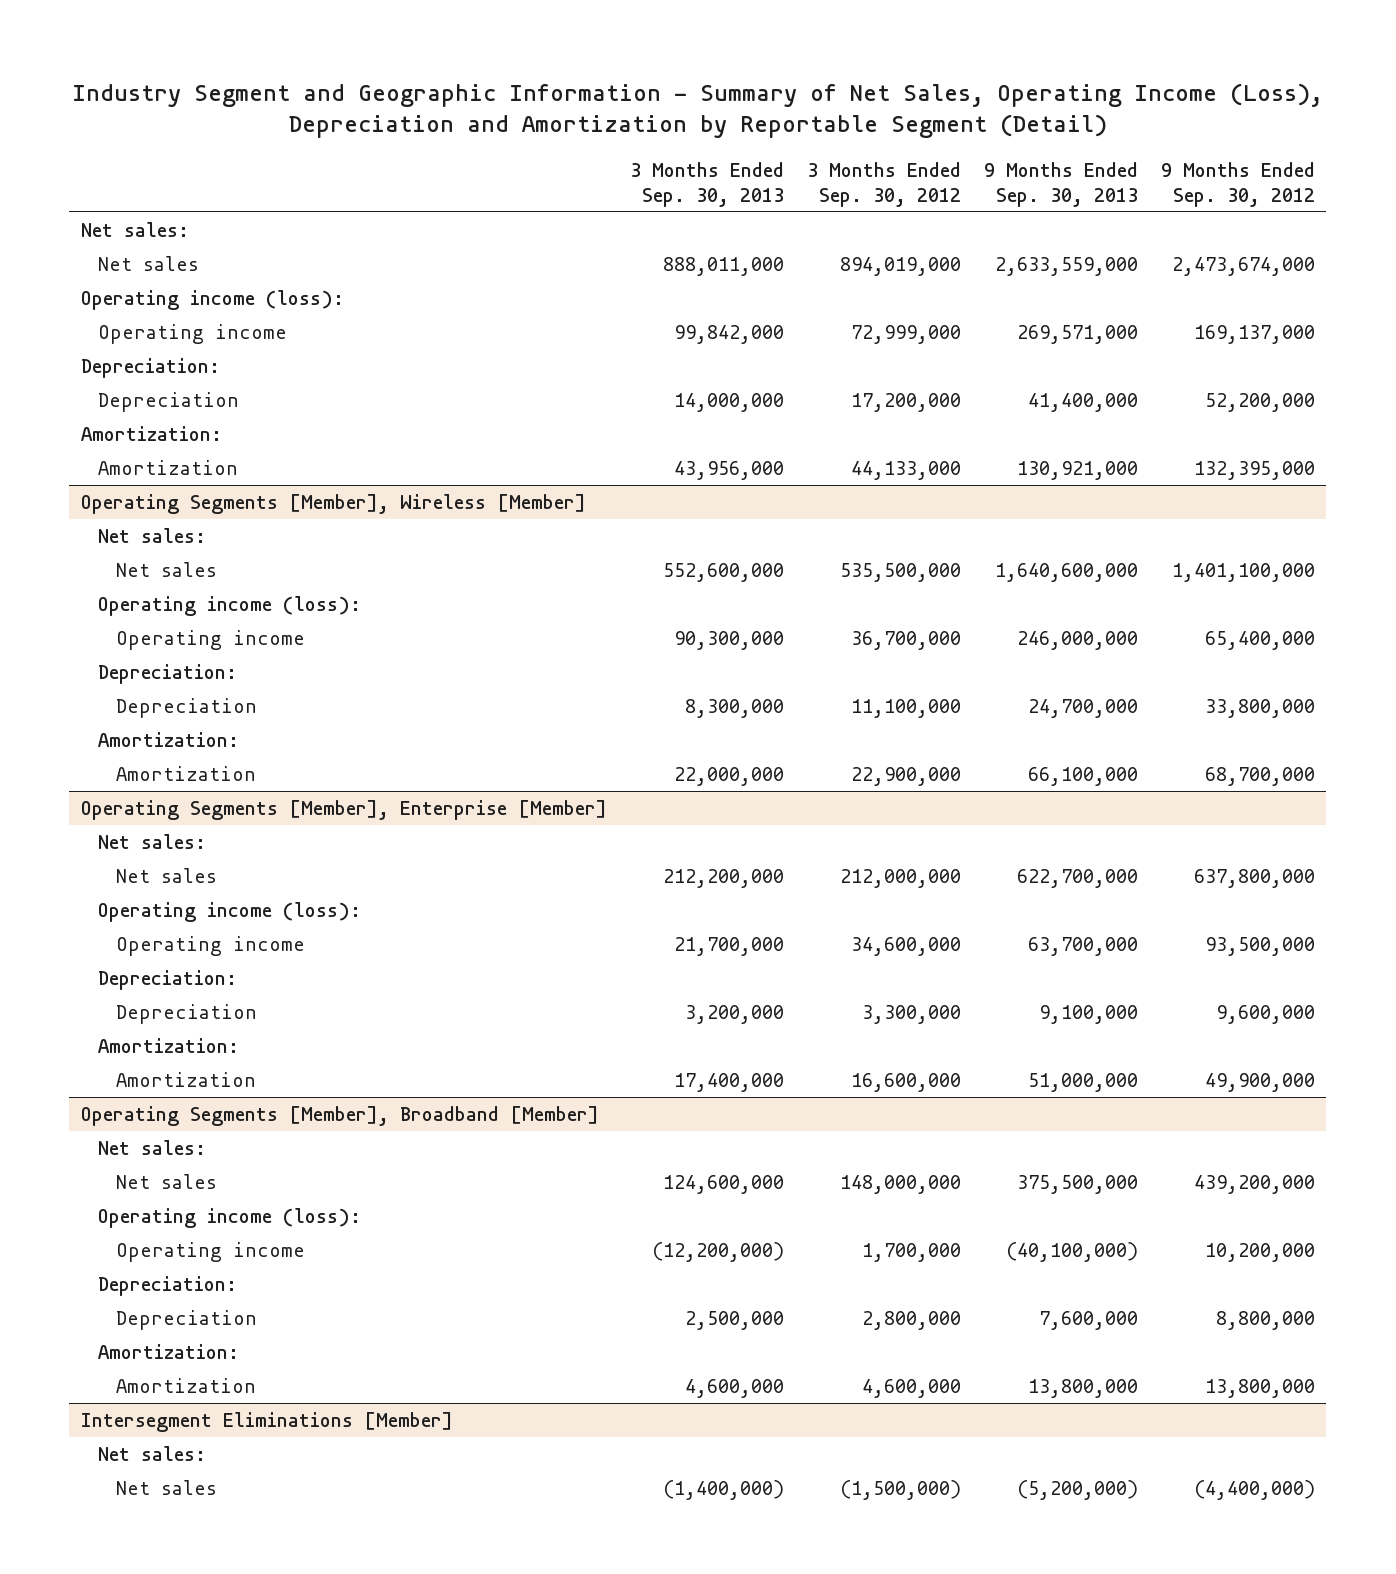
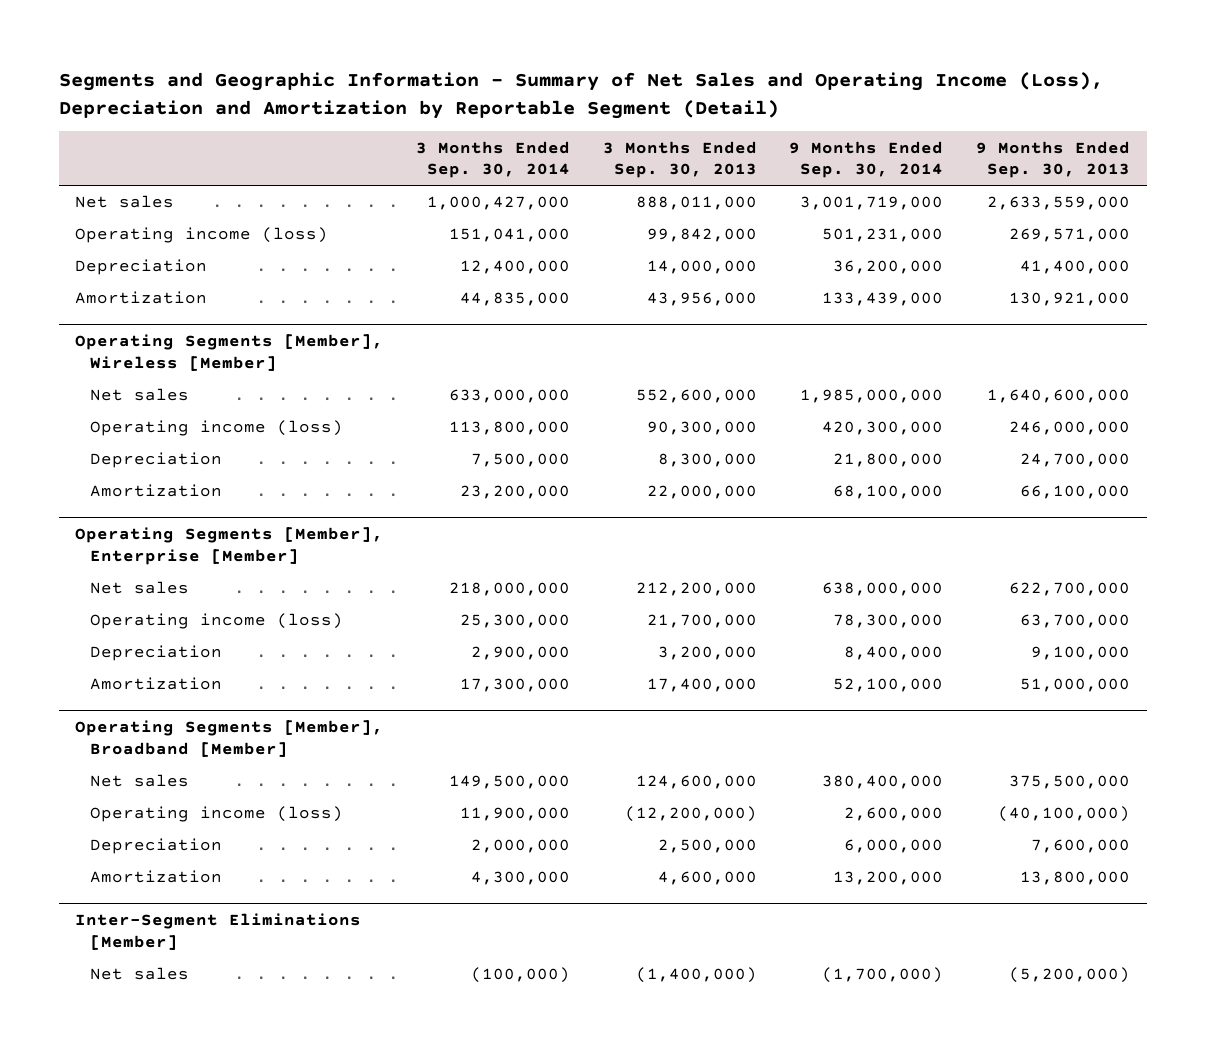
[71,82,1323,139] Industry Segment and Geographic Information - Summary of Net Sales, Operating Income (Loss), Depreciation and Amortization by Reportable Segment (Detail) -> [58,72,1103,119] Segments and Geographic Information - Summary of Net Sales and Operating Income (Loss), Depreciation and Amortization by Reportable Segment (Detail)
[806,161,961,207] 3 Months Ended Sep. 30, 2012 -> none
[1160,161,1315,207] 9 Months Ended Sep. 30, 2012 -> none
none -> [415,140,570,179] 3 Months Ended Sep. 30, 2014
none -> [789,140,944,179] 9 Months Ended Sep. 30, 2014
[80,222,189,238] Net sales: -> none
[80,290,344,311] Operating income (loss): -> none
[80,358,220,379] Depreciation: -> none
[98,324,288,345] Operating income -> [74,227,328,244] Operating income (loss)
[80,426,222,442] Amortization: -> none
[98,528,207,544] Net sales: -> none
[98,596,362,617] Operating income (loss): -> none
[98,664,238,685] Depreciation: -> none
[115,630,305,651] Operating income -> [90,420,344,437] Operating income (loss)
[98,732,240,748] Amortization: -> none
[98,834,207,850] Net sales: -> none
[98,902,362,923] Operating income (loss): -> none
[98,970,238,991] Depreciation: -> none
[115,936,305,957] Operating income -> [90,613,344,630] Operating income (loss)
[98,1038,240,1054] Amortization: -> none
[98,1140,207,1156] Net sales: -> none
[98,1208,362,1229] Operating income (loss): -> none
[98,1276,238,1297] Depreciation: -> none
[115,1242,305,1263] Operating income -> [90,806,344,823] Operating income (loss)
[98,1344,240,1360] Amortization: -> none
[80,1412,453,1433] Intersegment Eliminations [Member] -> none
[98,1446,207,1462] Net sales: -> none
none -> [74,913,361,950] Inter-Segment Eliminations [Member]

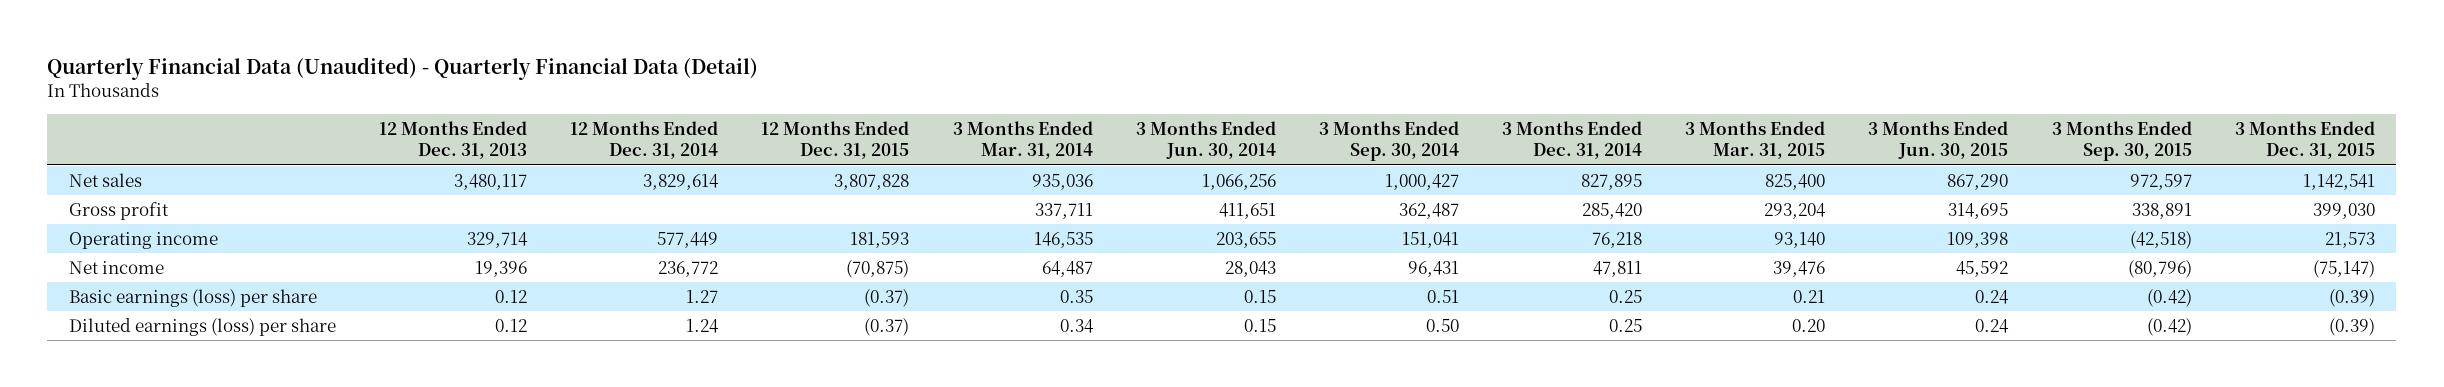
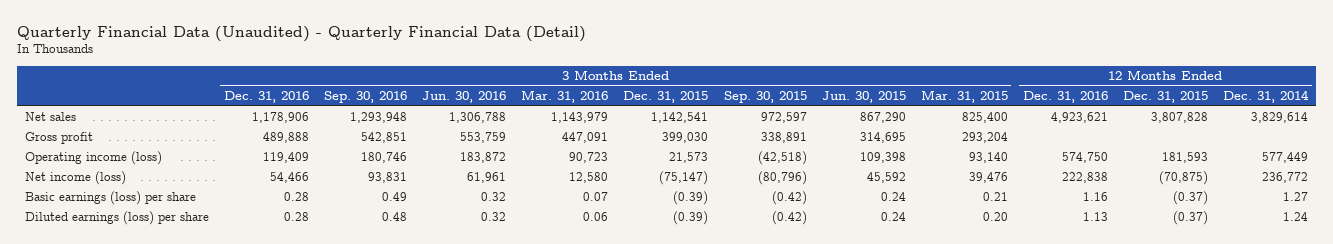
[379,121,528,160] 12 Months Ended Dec. 31, 2013 -> none
[952,121,1093,160] 3 Months Ended Mar. 31, 2014 -> none
[1135,121,1276,160] 3 Months Ended Jun. 30, 2014 -> none
[1318,121,1459,162] 3 Months Ended Sep. 30, 2014 -> none
[1502,121,1643,160] 3 Months Ended Dec. 31, 2014 -> none
none -> [224,91,310,104] Dec. 31, 2016
none -> [324,91,408,104] Sep. 30, 2016
none -> [422,91,507,104] Jun. 30, 2016
none -> [521,90,609,104] Mar. 31, 2016
none -> [1022,91,1108,104] Dec. 31, 2016
[68,231,218,249] Operating income -> [24,151,162,166] Operating income (loss)
[68,260,164,274] Net income -> [24,171,126,186] Net income (loss)

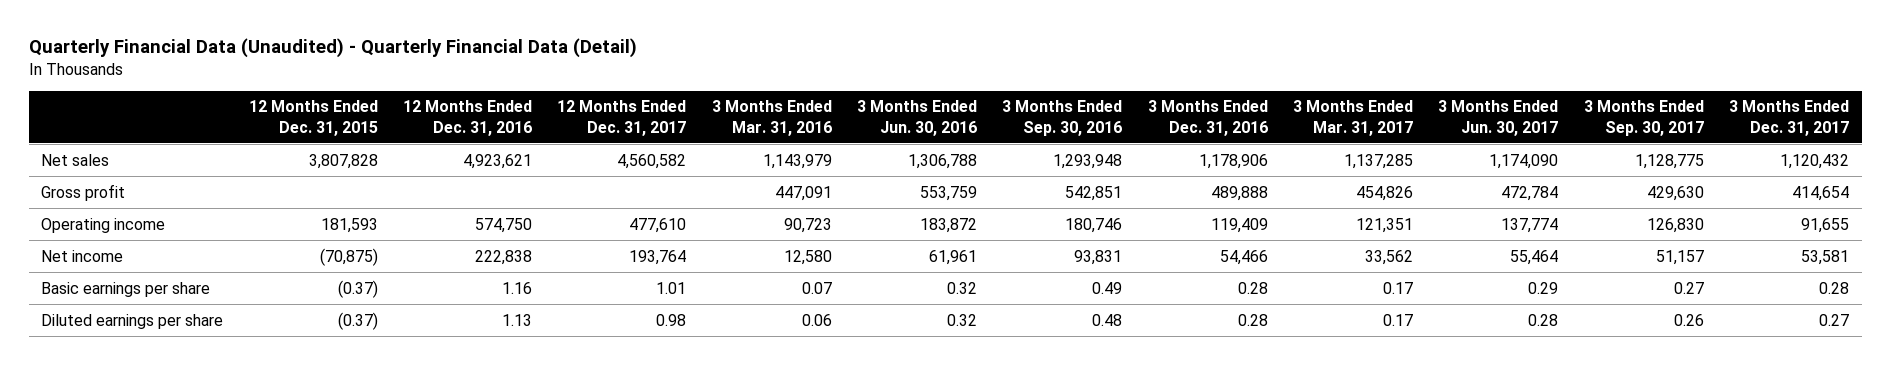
[623,91,709,104] Dec. 31, 2015 -> none
[723,91,807,104] Sep. 30, 2015 -> none
[821,91,906,104] Jun. 30, 2015 -> none
[920,90,1008,104] Mar. 31, 2015 -> none
[1223,90,1310,104] Dec. 31, 2014 -> none
none -> [557,100,687,136] 12 Months Ended Dec. 31, 2017
none -> [1293,100,1414,136] 3 Months Ended Mar. 31, 2017
none -> [1438,100,1559,136] 3 Months Ended Jun. 30, 2017
none -> [1583,100,1704,136] 3 Months Ended Sep. 30, 2017
none -> [1729,100,1850,136] 3 Months Ended Dec. 31, 2017
[24,151,162,166] Operating income (loss) -> [41,217,166,233] Operating income
[24,171,126,186] Net income (loss) -> [41,249,124,262] Net income
[24,191,196,206] Basic earnings (loss) per share -> [41,281,211,297] Basic earnings per share
[24,211,209,226] Diluted earnings (loss) per share -> [41,313,224,329] Diluted earnings per share

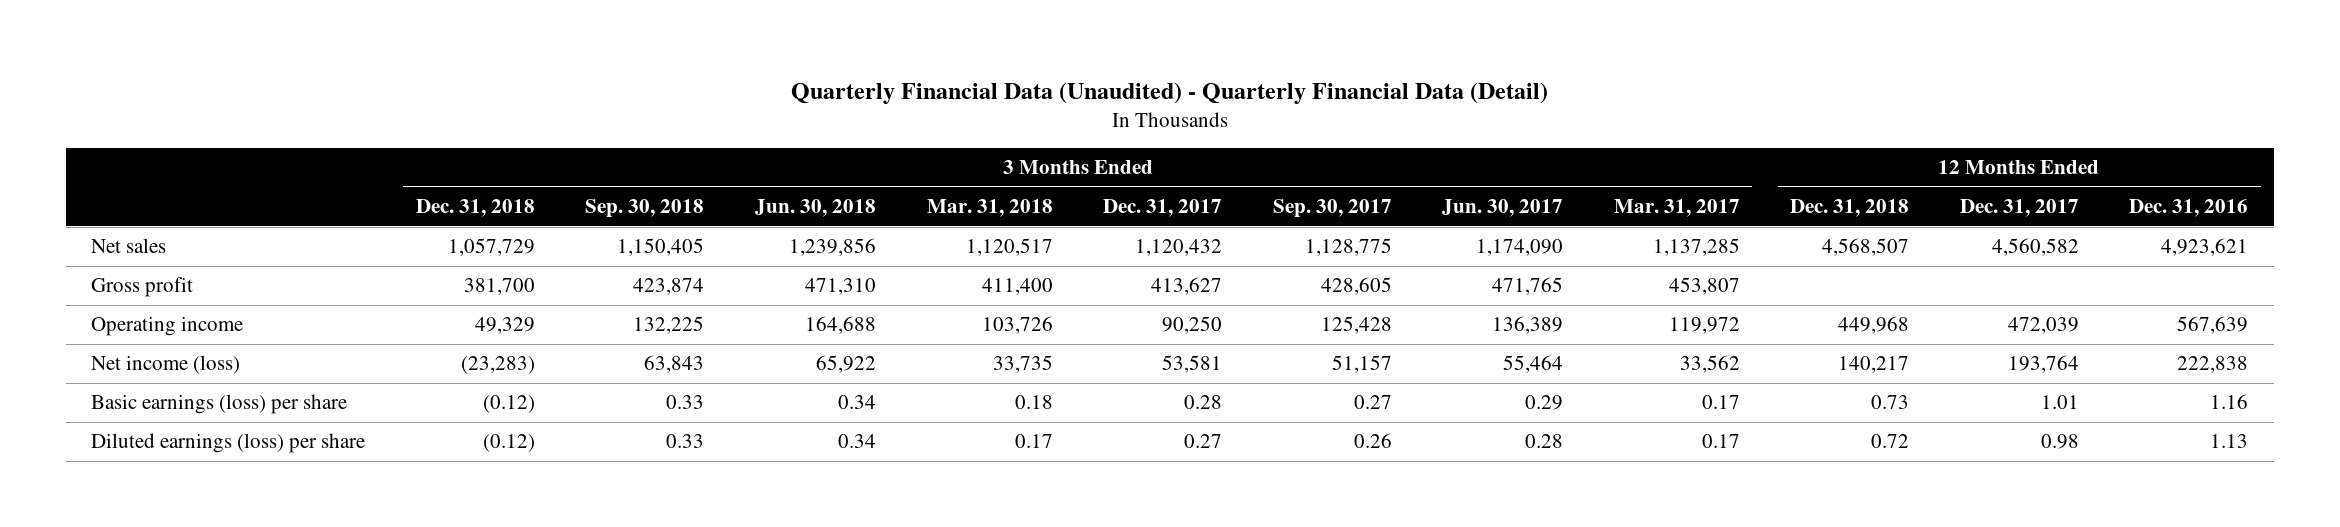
[248,100,378,136] 12 Months Ended Dec. 31, 2015 -> none
[711,100,832,136] 3 Months Ended Mar. 31, 2016 -> none
[857,100,978,136] 3 Months Ended Jun. 30, 2016 -> none
[1002,100,1123,136] 3 Months Ended Sep. 30, 2016 -> none
[1147,100,1268,136] 3 Months Ended Dec. 31, 2016 -> none
none -> [415,199,535,218] Dec. 31, 2018
none -> [585,199,705,219] Sep. 30, 2018
none -> [754,199,876,218] Jun. 30, 2018
none -> [926,199,1053,218] Mar. 31, 2018
none -> [1790,199,1910,218] Dec. 31, 2018
[1356,185,1414,201] 454,826 -> [1668,277,1740,296] 453,807
[1501,185,1559,201] 472,784 -> [1492,277,1564,296] 471,765
[1646,185,1704,201] 429,630 -> [1320,277,1392,296] 428,605
[1792,185,1850,201] 414,654 -> [1151,277,1223,296] 413,627
[475,217,533,233] 574,750 -> [2177,316,2249,335] 567,639
[629,217,687,233] 477,610 -> [2007,317,2079,335] 472,039
[1356,217,1414,233] 121,351 -> [1668,317,1740,335] 119,972
[1501,217,1559,233] 137,774 -> [1492,316,1564,335] 136,389
[1646,217,1704,233] 126,830 -> [1320,316,1392,335] 125,428
[1801,217,1850,233] 91,655 -> [1162,316,1223,335] 90,250
[41,249,124,262] Net income -> [91,355,241,375] Net income (loss)
[41,281,211,297] Basic earnings per share -> [91,394,348,415] Basic earnings (loss) per share
[41,313,224,329] Diluted earnings per share -> [91,433,366,454] Diluted earnings (loss) per share

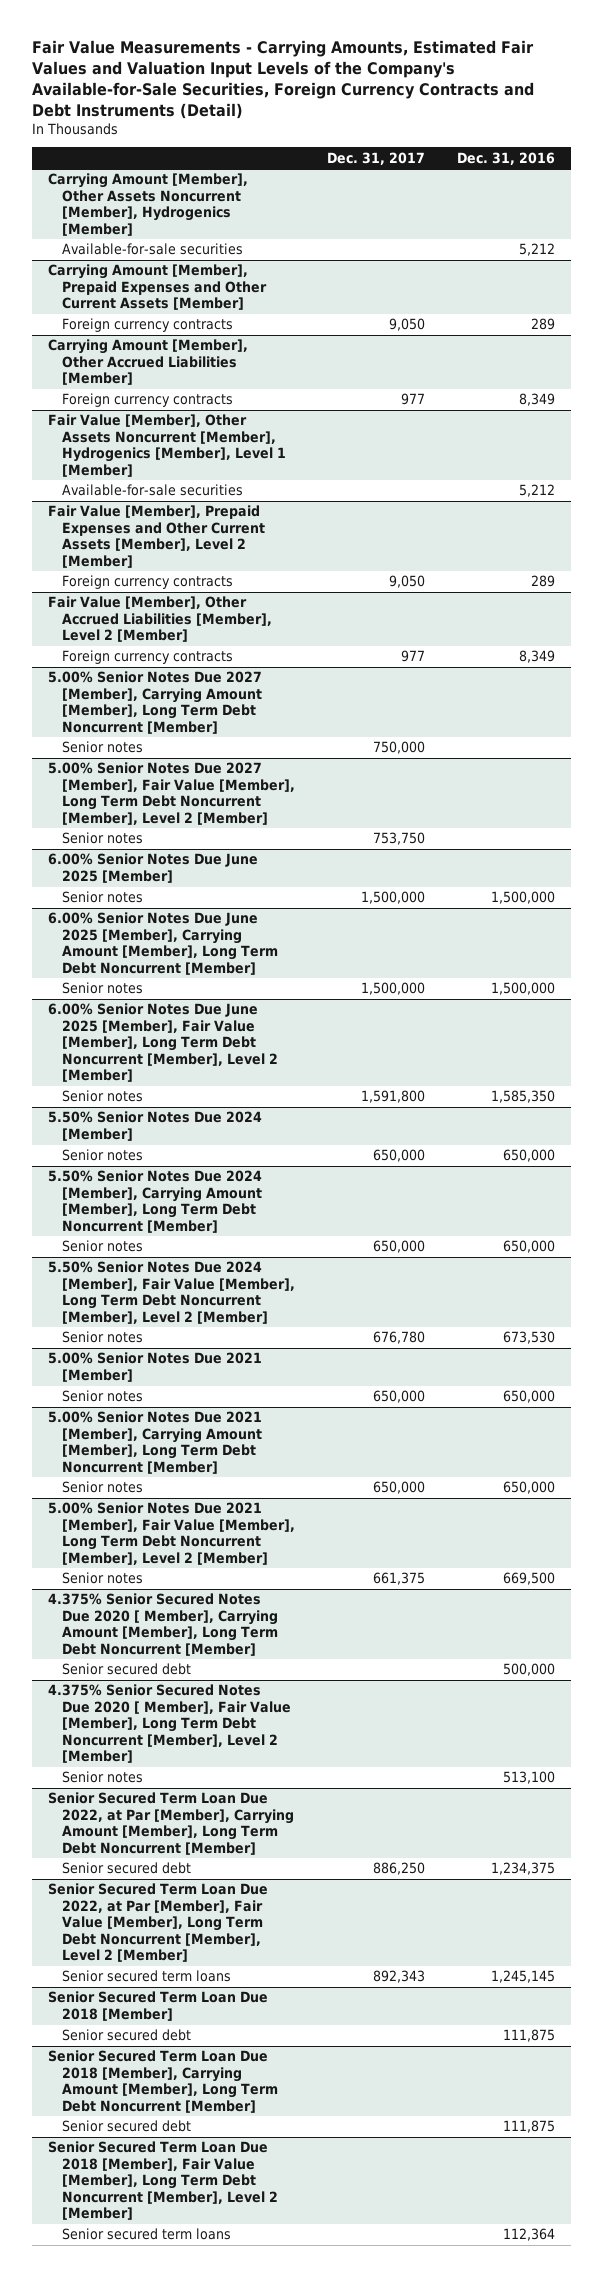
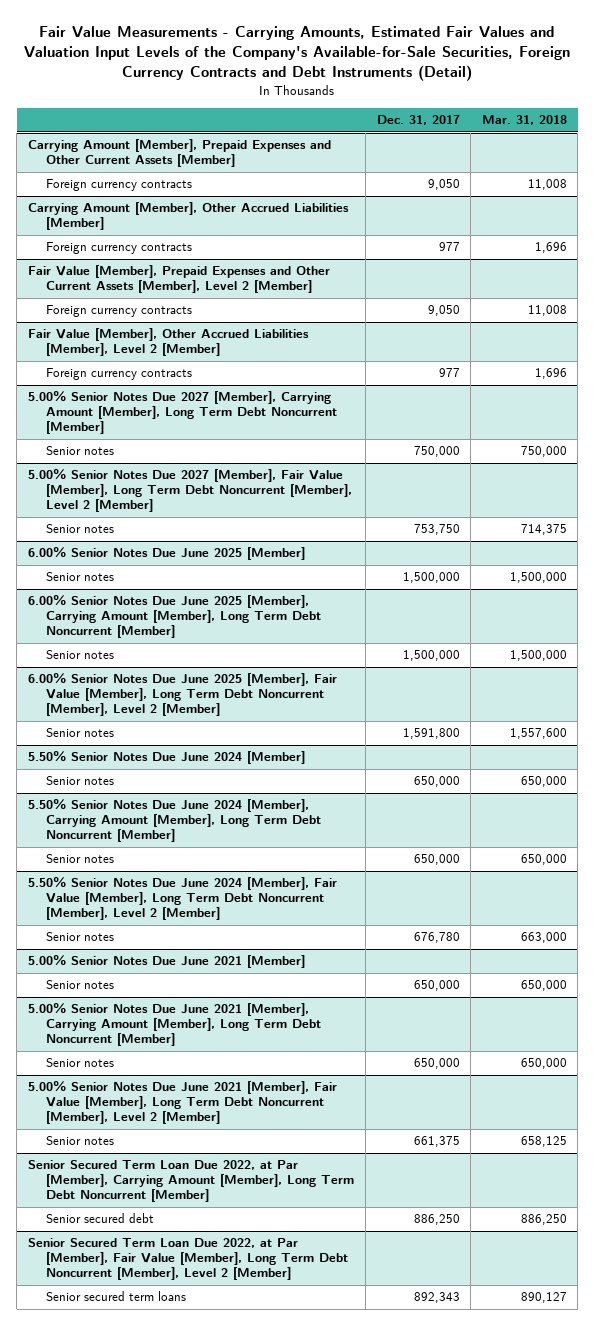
[457,151,556,165] Dec. 31, 2016 -> none
none -> [481,115,567,126] Mar. 31, 2018
[48,173,249,236] Carrying Amount [Member], Other Assets Noncurrent [Member], Hydrogenics [Member] -> none
[61,243,243,256] Available-for-sale securities -> none
[48,414,286,477] Fair Value [Member], Other Assets Noncurrent [Member], Hydrogenics [Member], Level 1 [Member] -> none
[61,484,243,497] Available-for-sale securities -> none
[48,1111,263,1141] 5.50% Senior Notes Due 2024 [Member] -> [27,751,305,765] 5.50% Senior Notes Due June 2024 [Member]
[48,1170,263,1233] 5.50% Senior Notes Due 2024 [Member], Carrying Amount [Member], Long Term Debt Noncurrent [Member] -> [27,799,322,843] 5.50% Senior Notes Due June 2024 [Member], Carrying Amount [Member], Long Term Debt Noncurrent [Member]
[48,1261,295,1324] 5.50% Senior Notes Due 2024 [Member], Fair Value [Member], Long Term Debt Noncurrent [Member], Level 2 [Member] -> [27,877,337,921] 5.50% Senior Notes Due June 2024 [Member], Fair Value [Member], Long Term Debt Noncurrent [Member], Level 2 [Member]
[48,1352,263,1382] 5.00% Senior Notes Due 2021 [Member] -> [27,955,305,969] 5.00% Senior Notes Due June 2021 [Member]
[48,1411,263,1474] 5.00% Senior Notes Due 2021 [Member], Carrying Amount [Member], Long Term Debt Noncurrent [Member] -> [27,1003,322,1047] 5.00% Senior Notes Due June 2021 [Member], Carrying Amount [Member], Long Term Debt Noncurrent [Member]
[48,1502,295,1565] 5.00% Senior Notes Due 2021 [Member], Fair Value [Member], Long Term Debt Noncurrent [Member], Level 2 [Member] -> [27,1081,337,1125] 5.00% Senior Notes Due June 2021 [Member], Fair Value [Member], Long Term Debt Noncurrent [Member], Level 2 [Member]
[48,1593,278,1656] 4.375% Senior Secured Notes Due 2020 [ Member], Carrying Amount [Member], Long Term Debt Noncurrent [Member] -> none
[61,1663,191,1676] Senior secured debt -> none
[48,1684,291,1764] 4.375% Senior Secured Notes Due 2020 [ Member], Fair Value [Member], Long Term Debt Noncurrent [Member], Level 2 [Member] -> none
[61,1771,143,1784] Senior notes -> none
[48,1991,269,2021] Senior Secured Term Loan Due 2018 [Member] -> none
[61,2029,191,2042] Senior secured debt -> none
[48,2050,278,2113] Senior Secured Term Loan Due 2018 [Member], Carrying Amount [Member], Long Term Debt Noncurrent [Member] -> none
[61,2120,191,2133] Senior secured debt -> none
[48,2141,278,2221] Senior Secured Term Loan Due 2018 [Member], Fair Value [Member], Long Term Debt Noncurrent [Member], Level 2 [Member] -> none
[61,2228,231,2241] Senior secured term loans -> none

